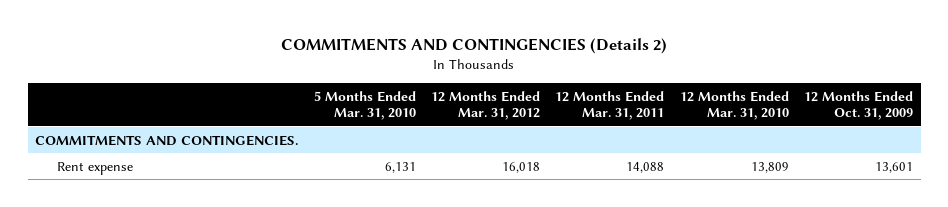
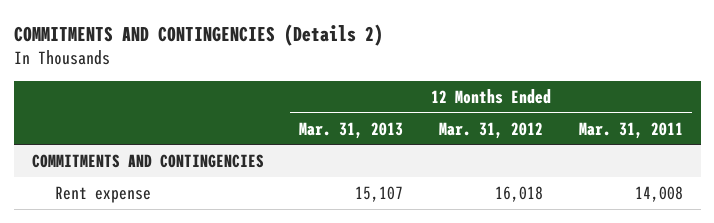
[313,90,416,121] 5 Months Ended Mar. 31, 2010 -> none
[679,90,789,121] 12 Months Ended Mar. 31, 2010 -> none
[804,90,914,121] 12 Months Ended Oct. 31, 2009 -> none
none -> [299,121,404,139] Mar. 31, 2013
[35,134,299,146] COMMITMENTS AND CONTINGENCIES. -> [31,153,264,168] COMMITMENTS AND CONTINGENCIES
[626,161,665,173] 14,088 -> [634,185,683,202] 14,008

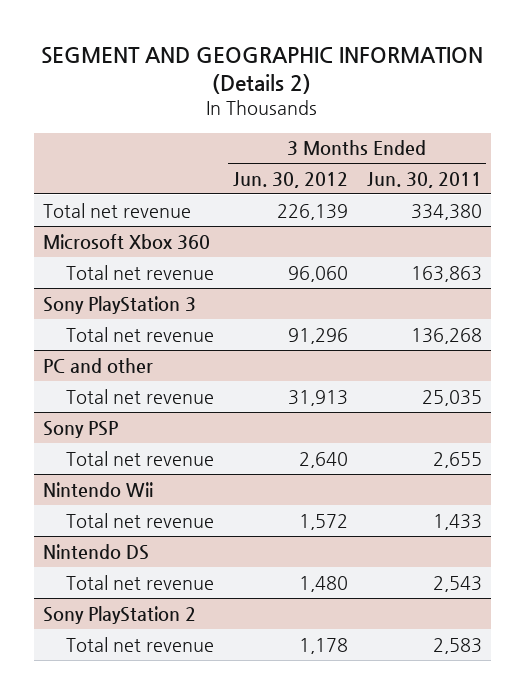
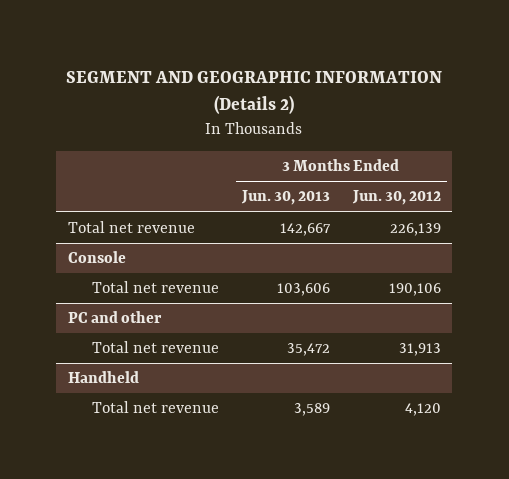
[366,171,482,188] Jun. 30, 2011 -> none
none -> [240,190,330,206] Jun. 30, 2013
[43,233,211,250] Microsoft Xbox 360 -> none
[43,295,197,314] Sony PlayStation 3 -> none
[66,326,215,342] Total net revenue -> none
none -> [67,251,126,264] Console
[288,265,349,282] 96,060 -> [388,283,441,297] 190,106
[43,420,119,438] Sony PSP -> none
[43,481,154,497] Nintendo Wii -> none
[66,512,215,528] Total net revenue -> none
[43,543,150,560] Nintendo DS -> none
[66,574,215,590] Total net revenue -> none
[43,605,197,624] Sony PlayStation 2 -> none
[66,636,215,652] Total net revenue -> none
none -> [67,371,139,384] Handheld
[299,451,349,468] 2,640 -> [404,403,441,417] 4,120

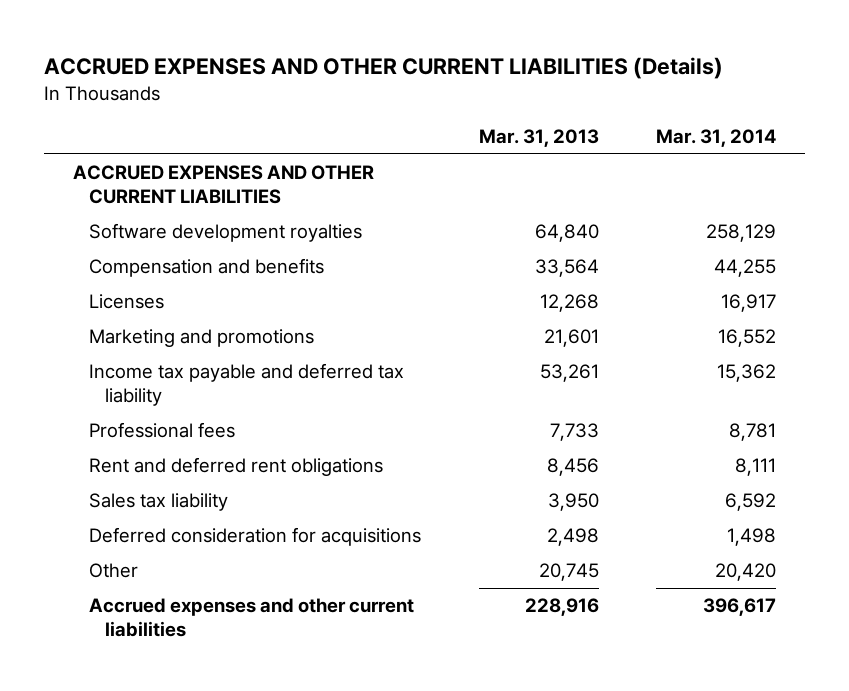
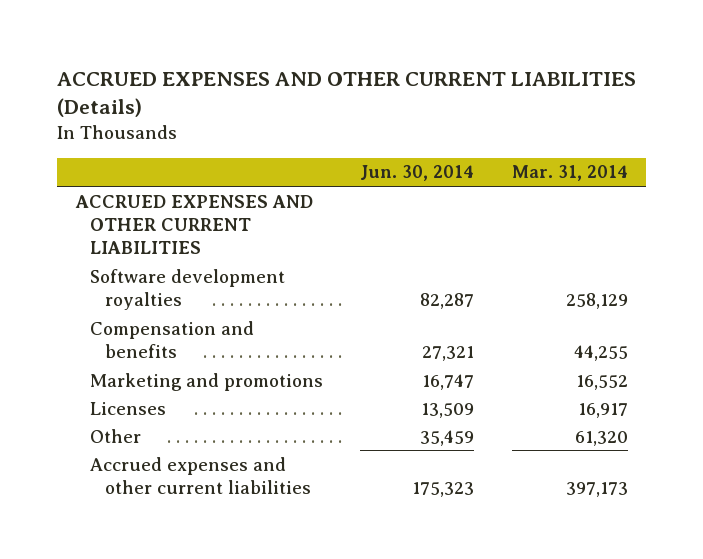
[478,129,599,148] Mar. 31, 2013 -> none
none -> [360,165,475,182] Jun. 30, 2014
[89,363,405,407] Income tax payable and deferred tax liability -> none
[89,422,236,439] Professional fees -> none
[89,457,384,477] Rent and deferred rent obligations -> none
[89,493,229,512] Sales tax liability -> none
[89,527,422,547] Deferred consideration for acquisitions -> none
[89,294,165,310] Licenses -> [90,401,167,415] Licenses
[715,563,777,582] 20,420 -> [574,430,628,446] 61,320
[703,598,777,617] 396,617 -> [565,481,628,497] 397,173

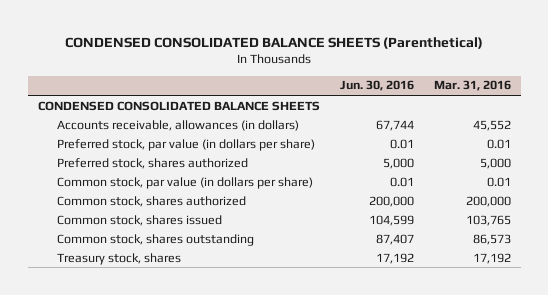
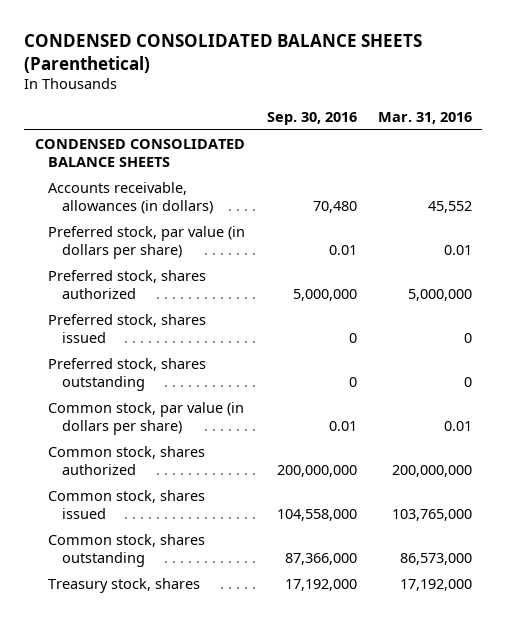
[339,80,414,92] Jun. 30, 2016 -> none
none -> [266,112,357,126] Sep. 30, 2016
[479,157,511,169] 5,000 -> [407,289,472,302] 5,000,000
none -> [48,314,207,344] Preferred stock, shares issued
none -> [48,358,207,392] Preferred stock, shares outstanding
[465,195,511,207] 200,000 -> [391,465,472,478] 200,000,000
[465,214,511,226] 103,765 -> [391,509,472,522] 103,765,000
[472,233,511,245] 86,573 -> [399,553,472,566] 86,573,000
[472,252,511,264] 17,192 -> [399,579,472,592] 17,192,000

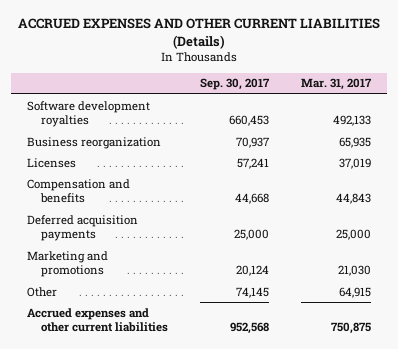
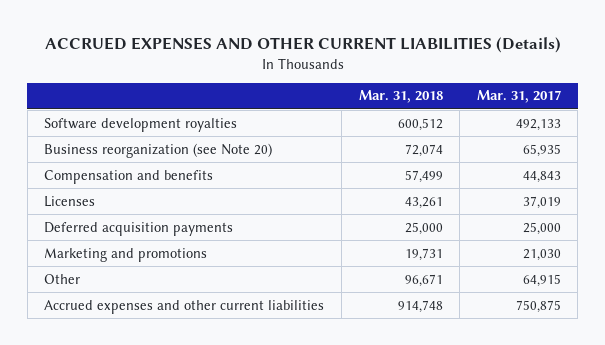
[200,78,271,91] Sep. 30, 2017 -> none
none -> [358,90,443,104] Mar. 31, 2018
[26,136,161,149] Business reorganization -> [44,142,273,158] Business reorganization (see Note 20)
[26,157,76,168] Licenses -> [44,195,96,207] Licenses

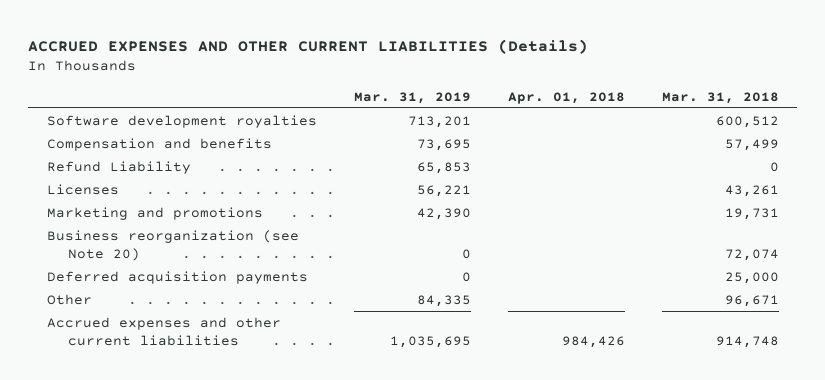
[476,90,561,104] Mar. 31, 2017 -> none
none -> [353,91,471,104] Mar. 31, 2019
none -> [507,91,625,104] Apr. 01, 2018
none -> [46,160,191,174] Refund Liability
[44,142,273,158] Business reorganization (see Note 20) -> [46,229,299,261] Business reorganization (see Note 20)
[44,221,234,236] Deferred acquisition payments -> [46,270,308,284] Deferred acquisition payments

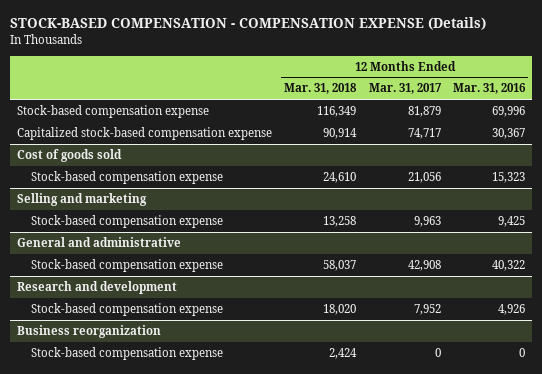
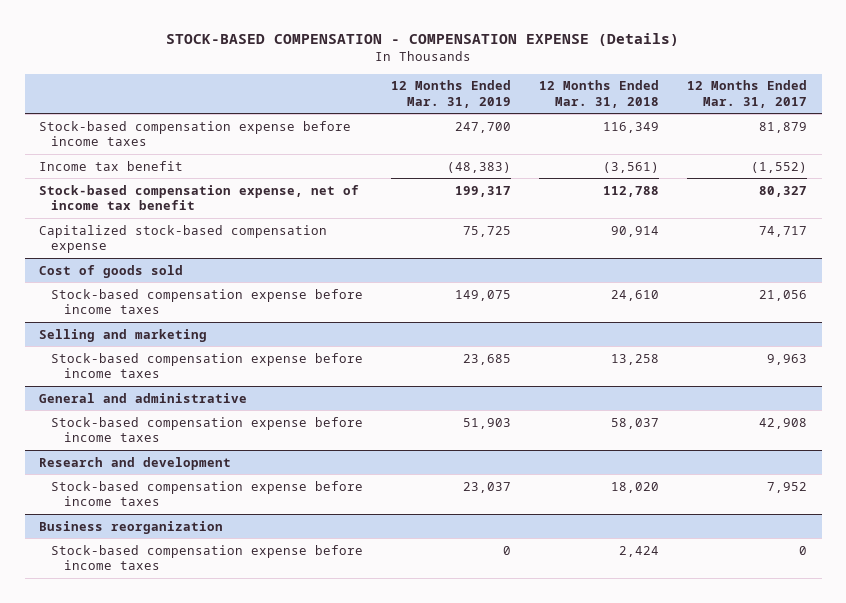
[453,83,527,95] Mar. 31, 2016 -> none
none -> [391,80,512,108] 12 Months Ended Mar. 31, 2019
[16,105,209,119] Stock-based compensation expense -> [38,120,351,147] Stock-based compensation expense before income taxes
none -> [38,160,183,171] Income tax benefit
none -> [38,184,359,211] Stock-based compensation expense, net of income tax benefit
[31,171,224,185] Stock-based compensation expense -> [51,288,364,315] Stock-based compensation expense before income taxes
[31,215,224,229] Stock-based compensation expense -> [51,352,364,379] Stock-based compensation expense before income taxes
[31,259,224,273] Stock-based compensation expense -> [51,416,364,443] Stock-based compensation expense before income taxes
[31,303,224,317] Stock-based compensation expense -> [51,480,364,507] Stock-based compensation expense before income taxes
[31,347,224,361] Stock-based compensation expense -> [51,544,364,571] Stock-based compensation expense before income taxes

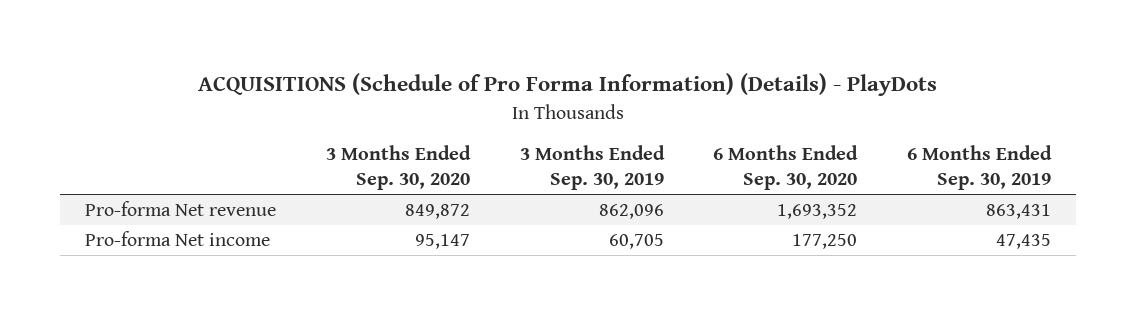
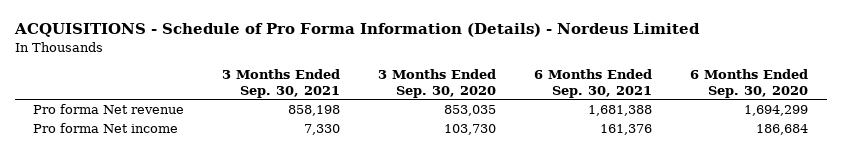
[198,73,938,97] ACQUISITIONS (Schedule of Pro Forma Information) (Details) - PlayDots -> [13,23,700,38] ACQUISITIONS - Schedule of Pro Forma Information (Details) - Nordeus Limited
[519,145,665,191] 3 Months Ended Sep. 30, 2019 -> none
[907,145,1053,191] 6 Months Ended Sep. 30, 2019 -> none
none -> [222,68,341,98] 3 Months Ended Sep. 30, 2021
none -> [534,68,653,98] 6 Months Ended Sep. 30, 2021
[84,201,276,217] Pro-forma Net revenue -> [33,104,185,115] Pro forma Net revenue
[404,204,470,220] 849,872 -> [444,105,497,117] 853,035
[777,204,858,220] 1,693,352 -> [744,105,809,117] 1,694,299
[84,231,270,247] Pro-forma Net income -> [33,123,179,134] Pro forma Net income
[414,234,470,250] 95,147 -> [444,124,497,136] 103,730
[792,234,858,250] 177,250 -> [756,124,809,136] 186,684

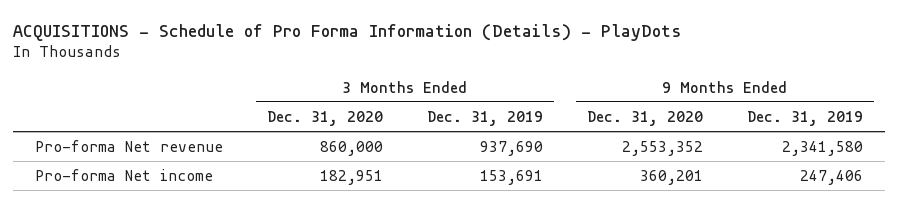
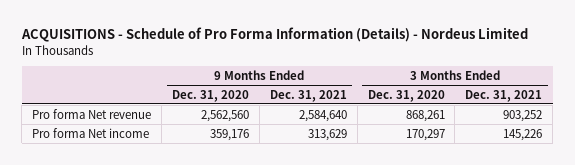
[12,23,681,41] ACQUISITIONS - Schedule of Pro Forma Information (Details) - PlayDots -> [20,27,528,43] ACQUISITIONS - Schedule of Pro Forma Information (Details) - Nordeus Limited
[426,110,543,126] Dec. 31, 2019 -> none
[746,110,863,126] Dec. 31, 2019 -> none
none -> [269,89,347,102] Dec. 31, 2021
none -> [465,89,543,102] Dec. 31, 2021
[34,139,223,152] Pro-forma Net revenue -> [32,108,152,119] Pro forma Net revenue
[319,140,383,156] 860,000 -> [405,109,445,122] 868,261
[621,140,703,156] 2,553,352 -> [200,109,249,122] 2,562,560
[34,168,213,181] Pro-forma Net income -> [32,127,150,138] Pro forma Net income
[319,169,383,185] 182,951 -> [405,128,445,141] 170,297
[639,169,703,185] 360,201 -> [209,128,249,141] 359,176

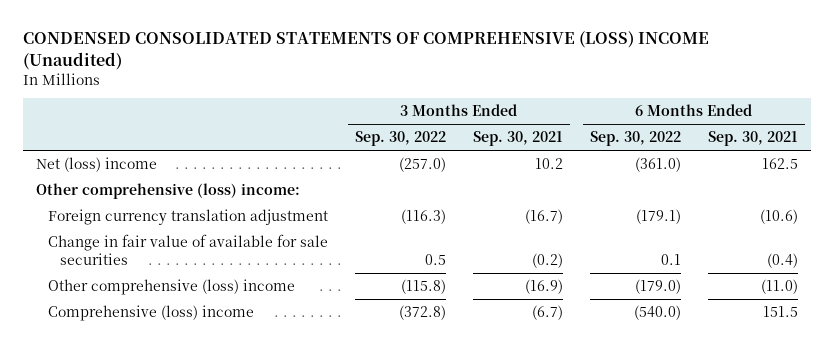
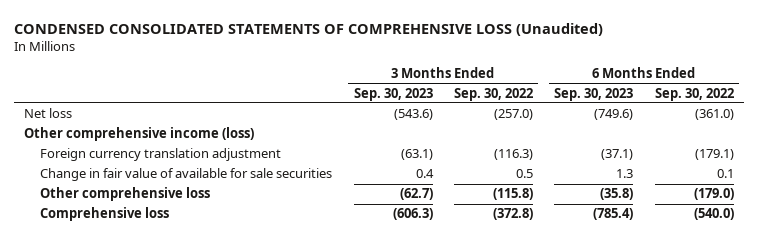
[22,31,709,70] CONDENSED CONSOLIDATED STATEMENTS OF COMPREHENSIVE (LOSS) INCOME (Unaudited) -> [13,22,603,36] CONDENSED CONSOLIDATED STATEMENTS OF COMPREHENSIVE LOSS (Unaudited)
[473,131,564,147] Sep. 30, 2021 -> none
[708,131,799,147] Sep. 30, 2021 -> none
none -> [353,87,433,101] Sep. 30, 2023
none -> [554,87,634,101] Sep. 30, 2023
[36,157,158,173] Net (loss) income -> [24,108,73,119] Net loss
[36,183,301,200] Other comprehensive (loss) income: -> [24,127,255,142] Other comprehensive income (loss)
[48,279,296,296] Other comprehensive (loss) income -> [40,187,211,202] Other comprehensive loss
[48,305,255,322] Comprehensive (loss) income -> [40,207,170,222] Comprehensive loss

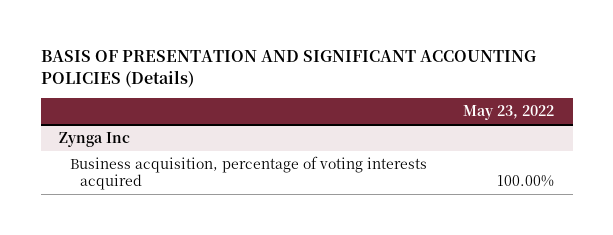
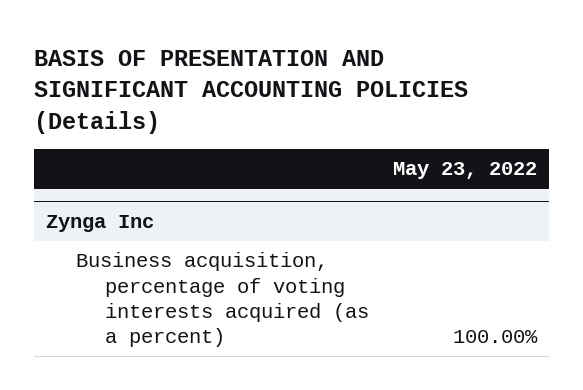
[69,156,427,190] Business acquisition, percentage of voting interests acquired -> [75,252,370,348] Business acquisition, percentage of voting interests acquired (as a percent)

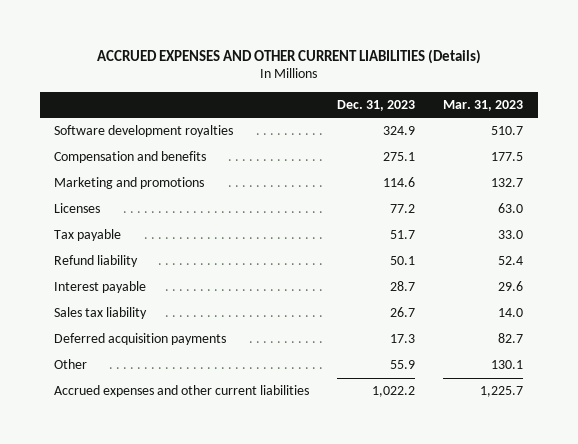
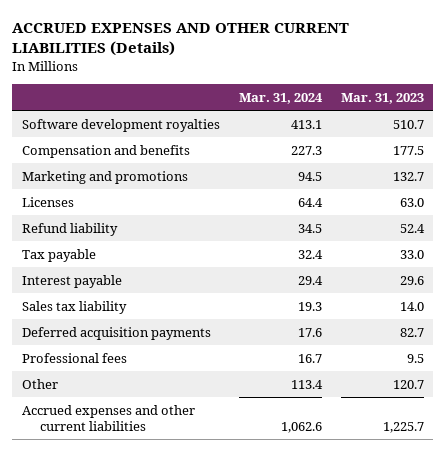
[337,99,416,111] Dec. 31, 2023 -> none
none -> [238,92,323,104] Mar. 31, 2024
[54,229,122,242] Tax payable -> [21,248,96,262] Tax payable
none -> [21,352,127,363] Professional fees
[491,360,524,370] 130.1 -> [392,379,424,389] 120.7

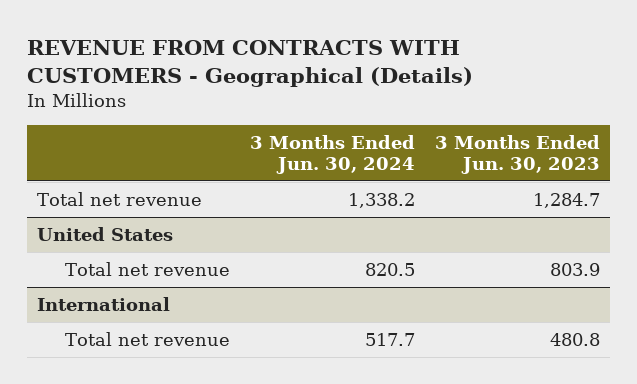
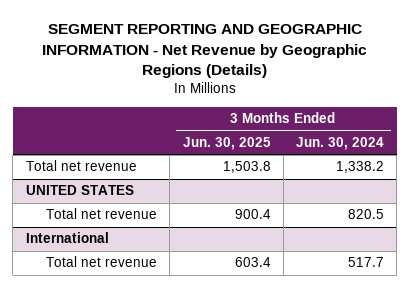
[27,40,474,88] REVENUE FROM CONTRACTS WITH CUSTOMERS - Geographical (Details) -> [41,23,367,79] SEGMENT REPORTING AND GEOGRAPHIC INFORMATION - Net Revenue by Geographic Regions (Details)
[434,135,600,174] 3 Months Ended Jun. 30, 2023 -> none
none -> [182,136,271,150] Jun. 30, 2025
[37,226,174,241] United States -> [25,185,134,196] UNITED STATES

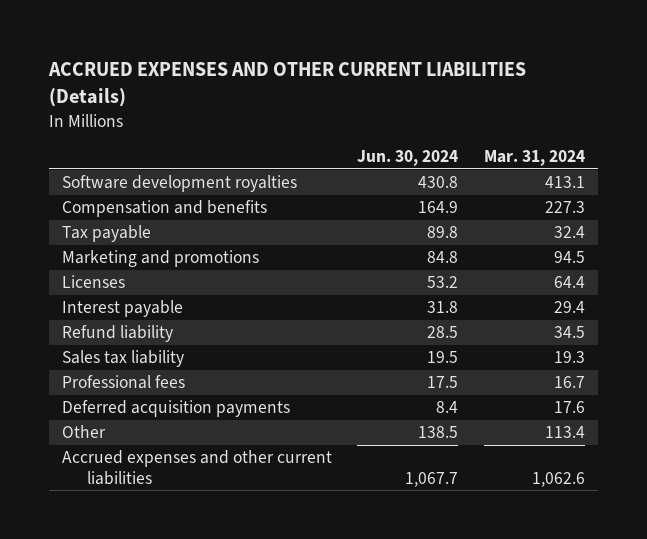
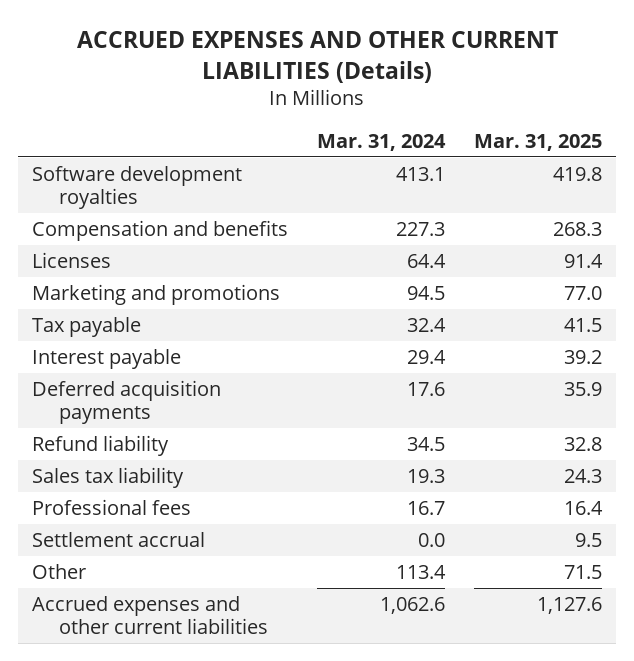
[357,150,459,167] Jun. 30, 2024 -> none
none -> [474,133,603,151] Mar. 31, 2025
[61,250,259,268] Marketing and promotions -> [32,283,281,305] Marketing and promotions
[61,225,151,243] Tax payable -> [32,316,142,337] Tax payable
[61,400,290,418] Deferred acquisition payments -> [32,379,222,425] Deferred acquisition payments
none -> [32,531,206,547] Settlement accrual

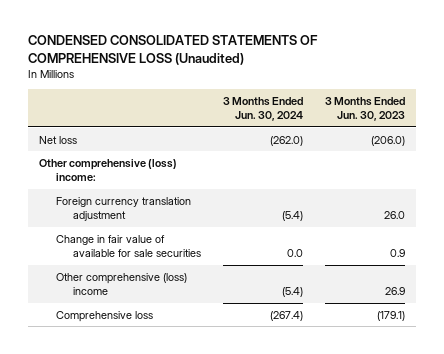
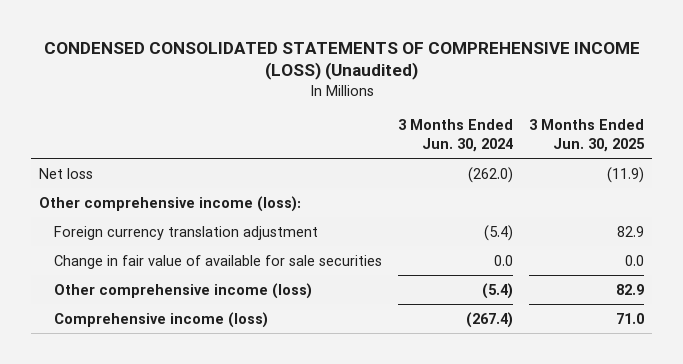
[27,35,318,65] CONDENSED CONSOLIDATED STATEMENTS OF COMPREHENSIVE LOSS (Unaudited) -> [43,41,640,81] CONDENSED CONSOLIDATED STATEMENTS OF COMPREHENSIVE INCOME (LOSS) (Unaudited)
[325,96,406,122] 3 Months Ended Jun. 30, 2023 -> none
none -> [529,119,646,152] 3 Months Ended Jun. 30, 2025
[38,158,177,182] Other comprehensive (loss) income: -> [39,195,302,212] Other comprehensive income (loss):
[55,272,187,296] Other comprehensive (loss) income -> [53,282,312,299] Other comprehensive income (loss)
[55,310,153,322] Comprehensive loss -> [53,311,268,328] Comprehensive income (loss)

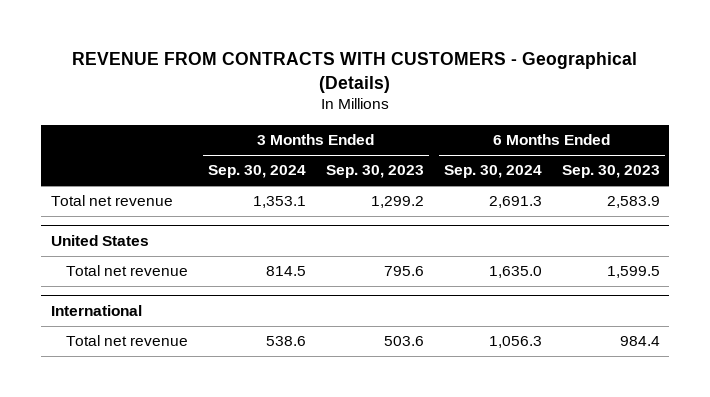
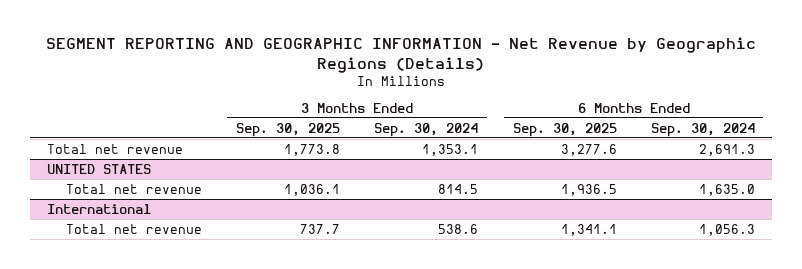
[72,51,638,93] REVENUE FROM CONTRACTS WITH CUSTOMERS - Geographical (Details) -> [45,37,756,73] SEGMENT REPORTING AND GEOGRAPHIC INFORMATION - Net Revenue by Geographic Regions (Details)
[325,165,424,179] Sep. 30, 2023 -> none
[561,165,660,179] Sep. 30, 2023 -> none
none -> [235,122,340,137] Sep. 30, 2025
none -> [512,122,617,137] Sep. 30, 2025
[50,234,149,246] United States -> [47,163,152,174] UNITED STATES

